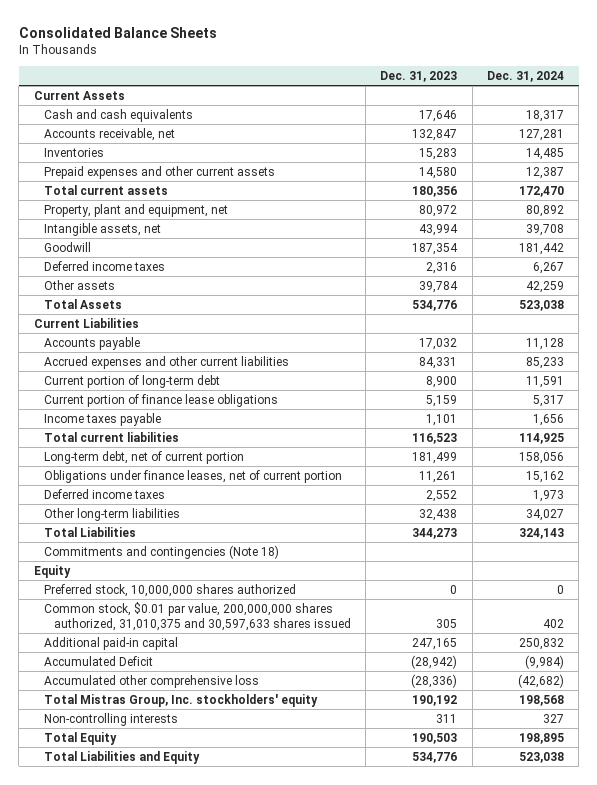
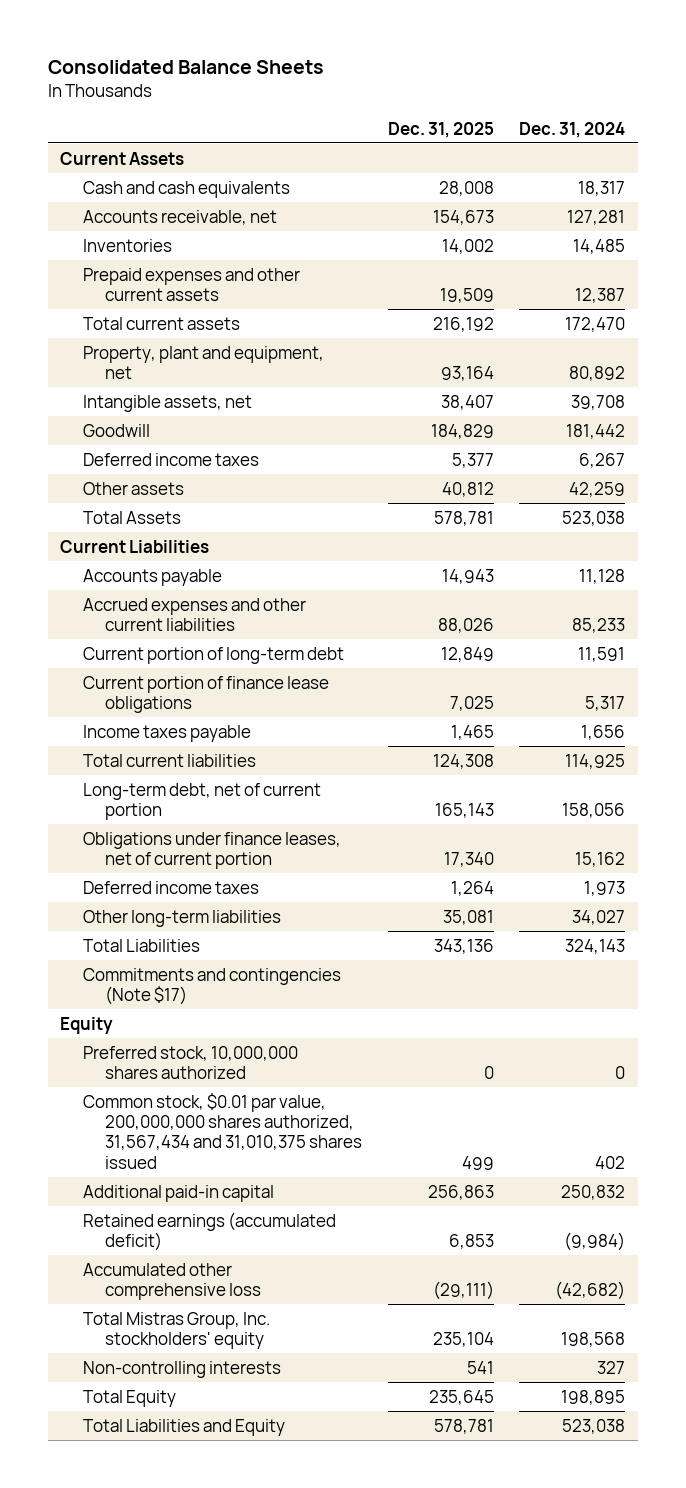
[380,71,458,83] Dec. 31, 2023 -> none
none -> [387,121,494,138] Dec. 31, 2025
[43,544,279,559] Commitments and contingencies (Note 18) -> [82,967,341,1005] Commitments and contingencies (Note $17)
[43,601,351,632] Common stock, $0.01 par value, 200,000,000 shares authorized, 31,010,375 and 30,597,633 shares issued -> [82,1092,362,1169] Common stock, $0.01 par value, 200,000,000 shares authorized, 31,567,434 and 31,010,375 shares issued
[43,655,153,666] Accumulated Deficit -> [82,1211,336,1251] Retained earnings (accumulated deficit)

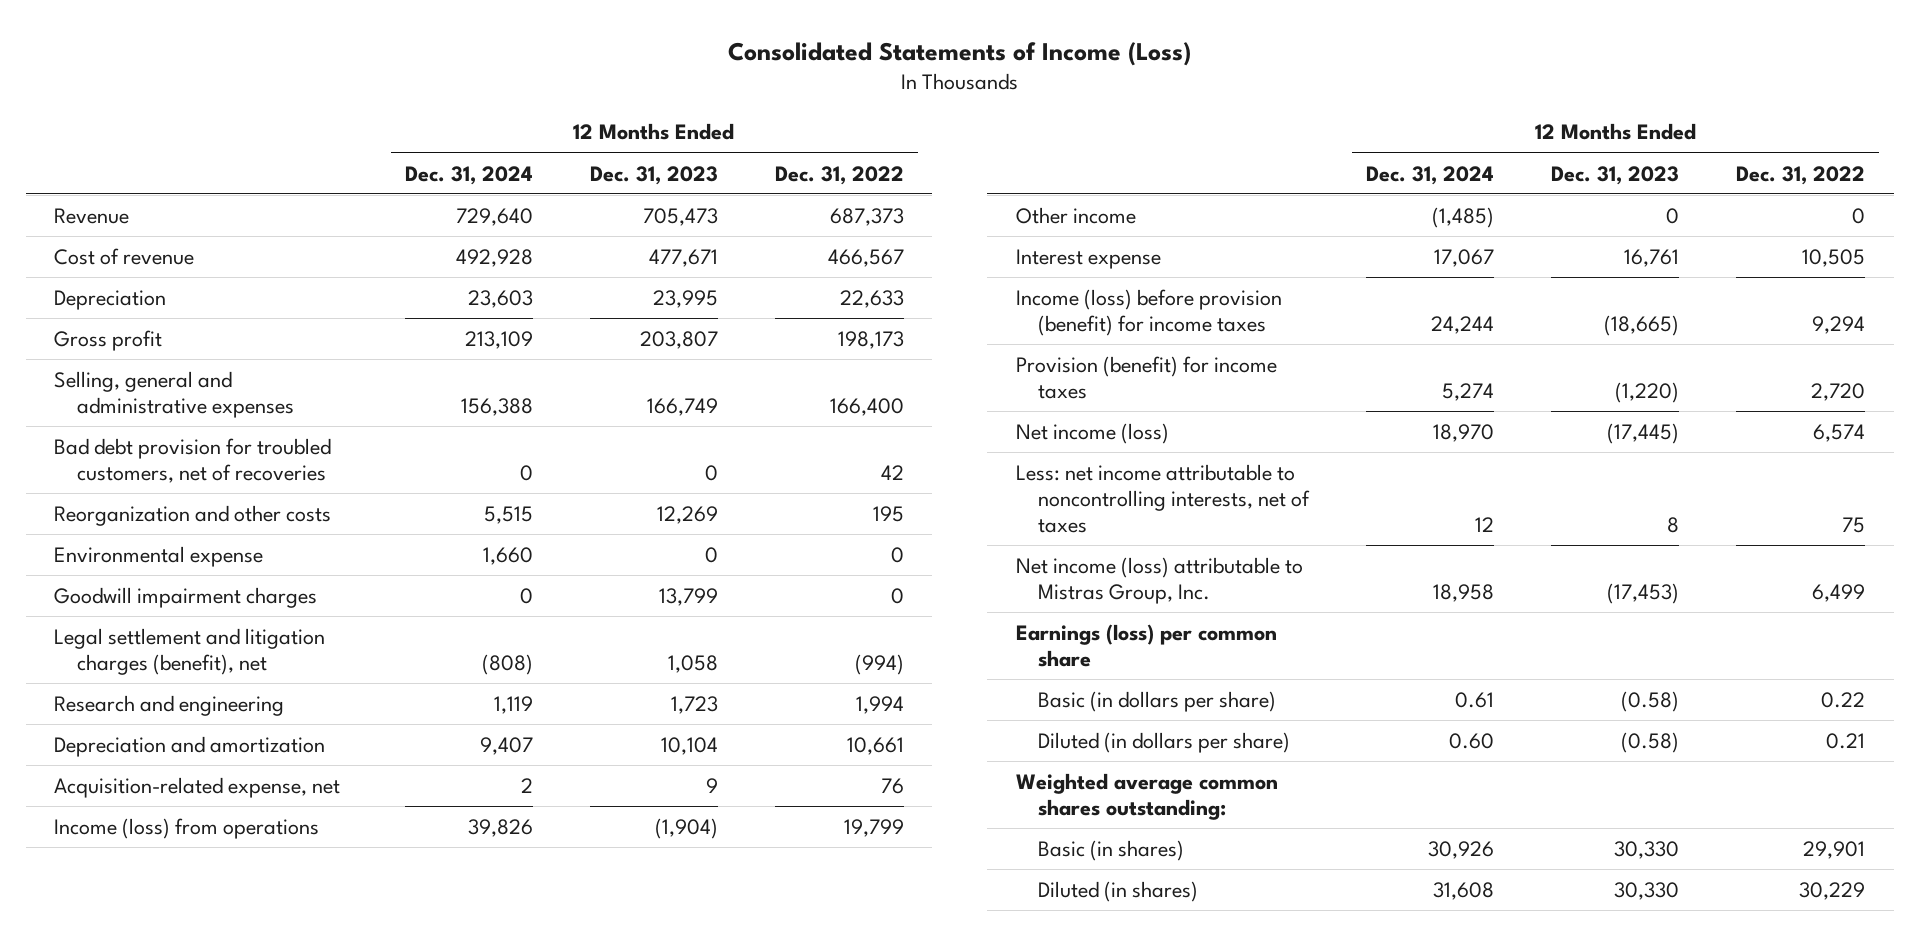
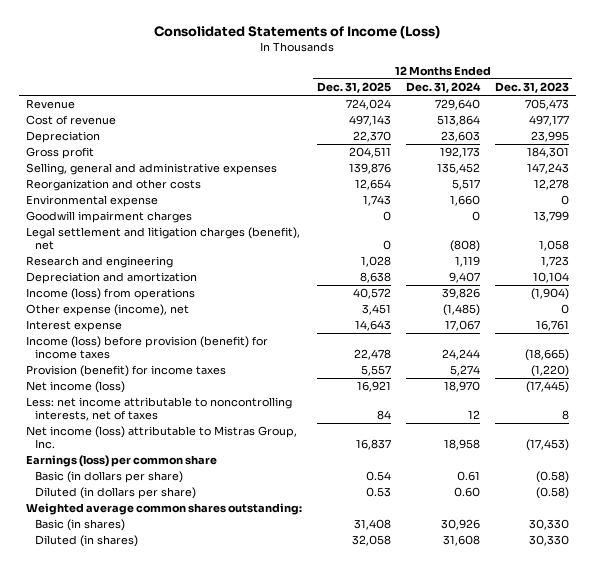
[774,165,904,185] Dec. 31, 2022 -> none
none -> [316,82,391,94] Dec. 31, 2025
[455,248,533,267] 492,928 -> [436,115,480,127] 513,864
[648,248,718,267] 477,671 -> [528,115,569,127] 497,177
[53,437,331,483] Bad debt provision for troubled customers, net of recoveries -> none
[464,330,533,349] 213,109 -> [439,147,480,159] 192,173
[639,330,718,349] 203,807 -> [526,147,569,159] 184,301
[460,397,533,416] 156,388 -> [436,163,480,175] 135,452
[646,397,718,416] 166,749 -> [526,163,569,175] 147,243
[483,505,533,524] 5,515 -> [451,179,480,191] 5,517
[656,505,718,524] 12,269 -> [533,179,569,191] 12,278
[53,776,340,798] Acquisition-related expense, net -> none
[1015,206,1136,224] Other income -> [26,304,190,317] Other expense (income), net

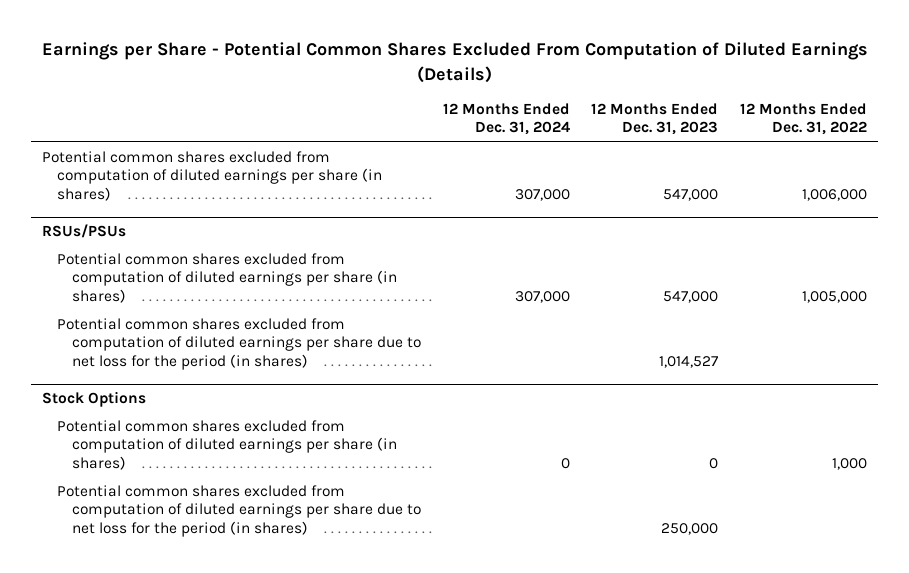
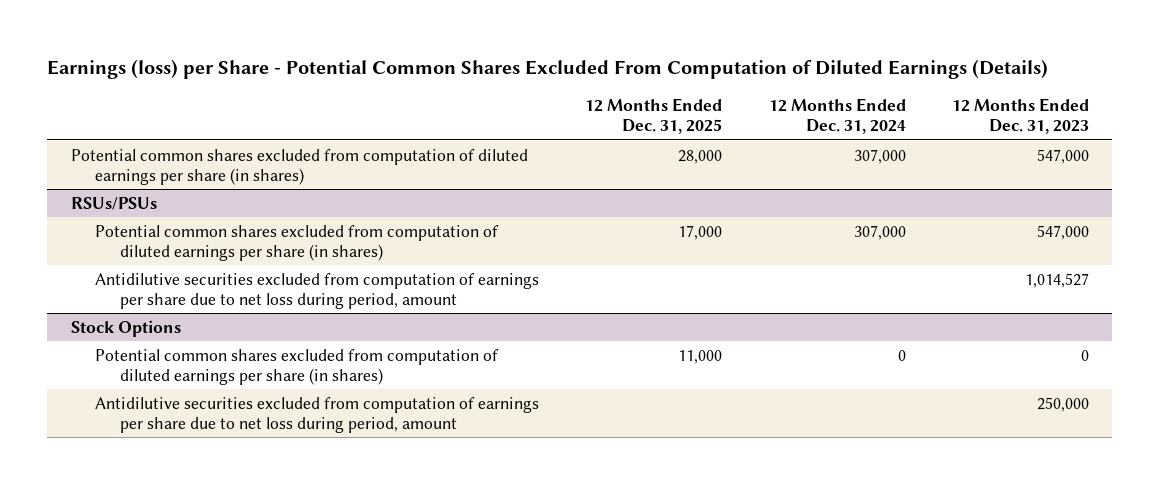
[41,42,868,83] Earnings per Share - Potential Common Shares Excluded From Computation of Diluted Earnings (Details) -> [47,59,1049,80] Earnings (loss) per Share - Potential Common Shares Excluded From Computation of Diluted Earnings (Details)
[740,103,868,136] 12 Months Ended Dec. 31, 2022 -> none
none -> [585,98,723,135] 12 Months Ended Dec. 31, 2025
[56,317,421,370] Potential common shares excluded from computation of diluted earnings per share due to net loss for the period (in shares) -> [95,272,540,309] Antidilutive securities excluded from computation of earnings per share due to net loss during period, amount
[56,484,421,537] Potential common shares excluded from computation of diluted earnings per share due to net loss for the period (in shares) -> [95,396,540,433] Antidilutive securities excluded from computation of earnings per share due to net loss during period, amount

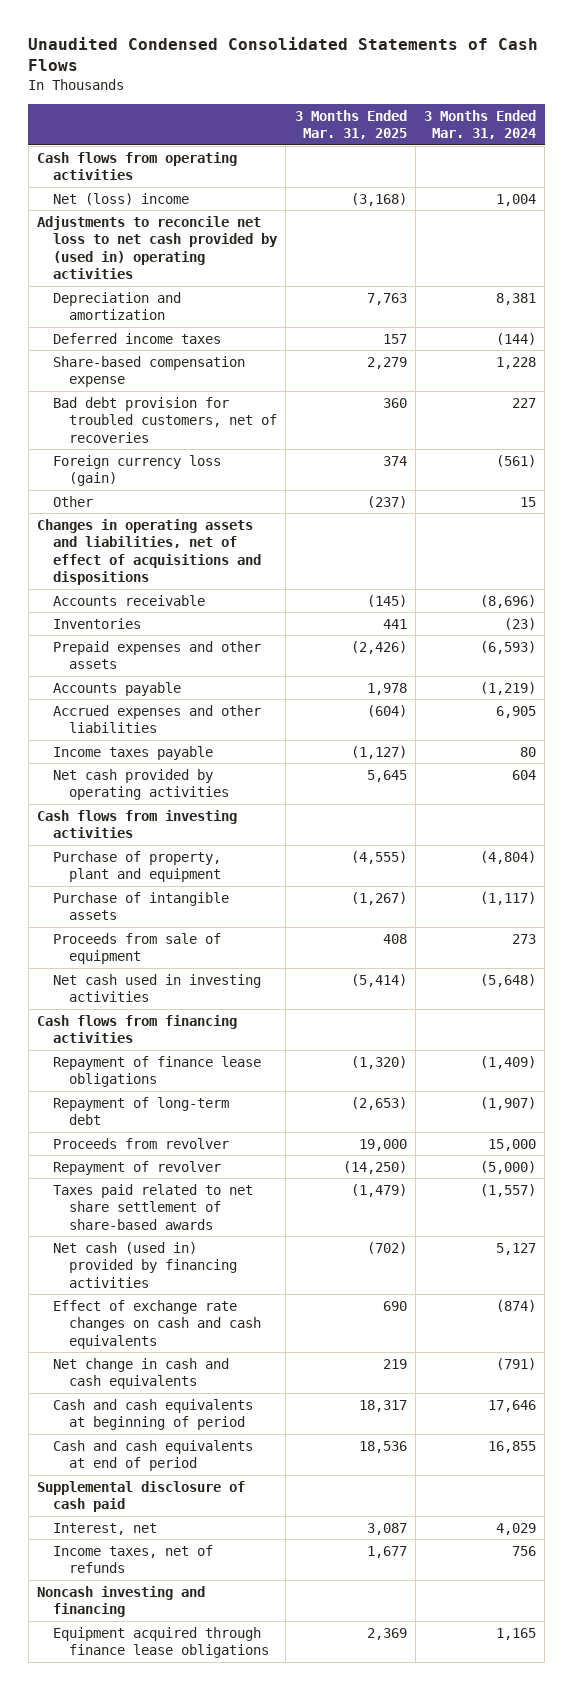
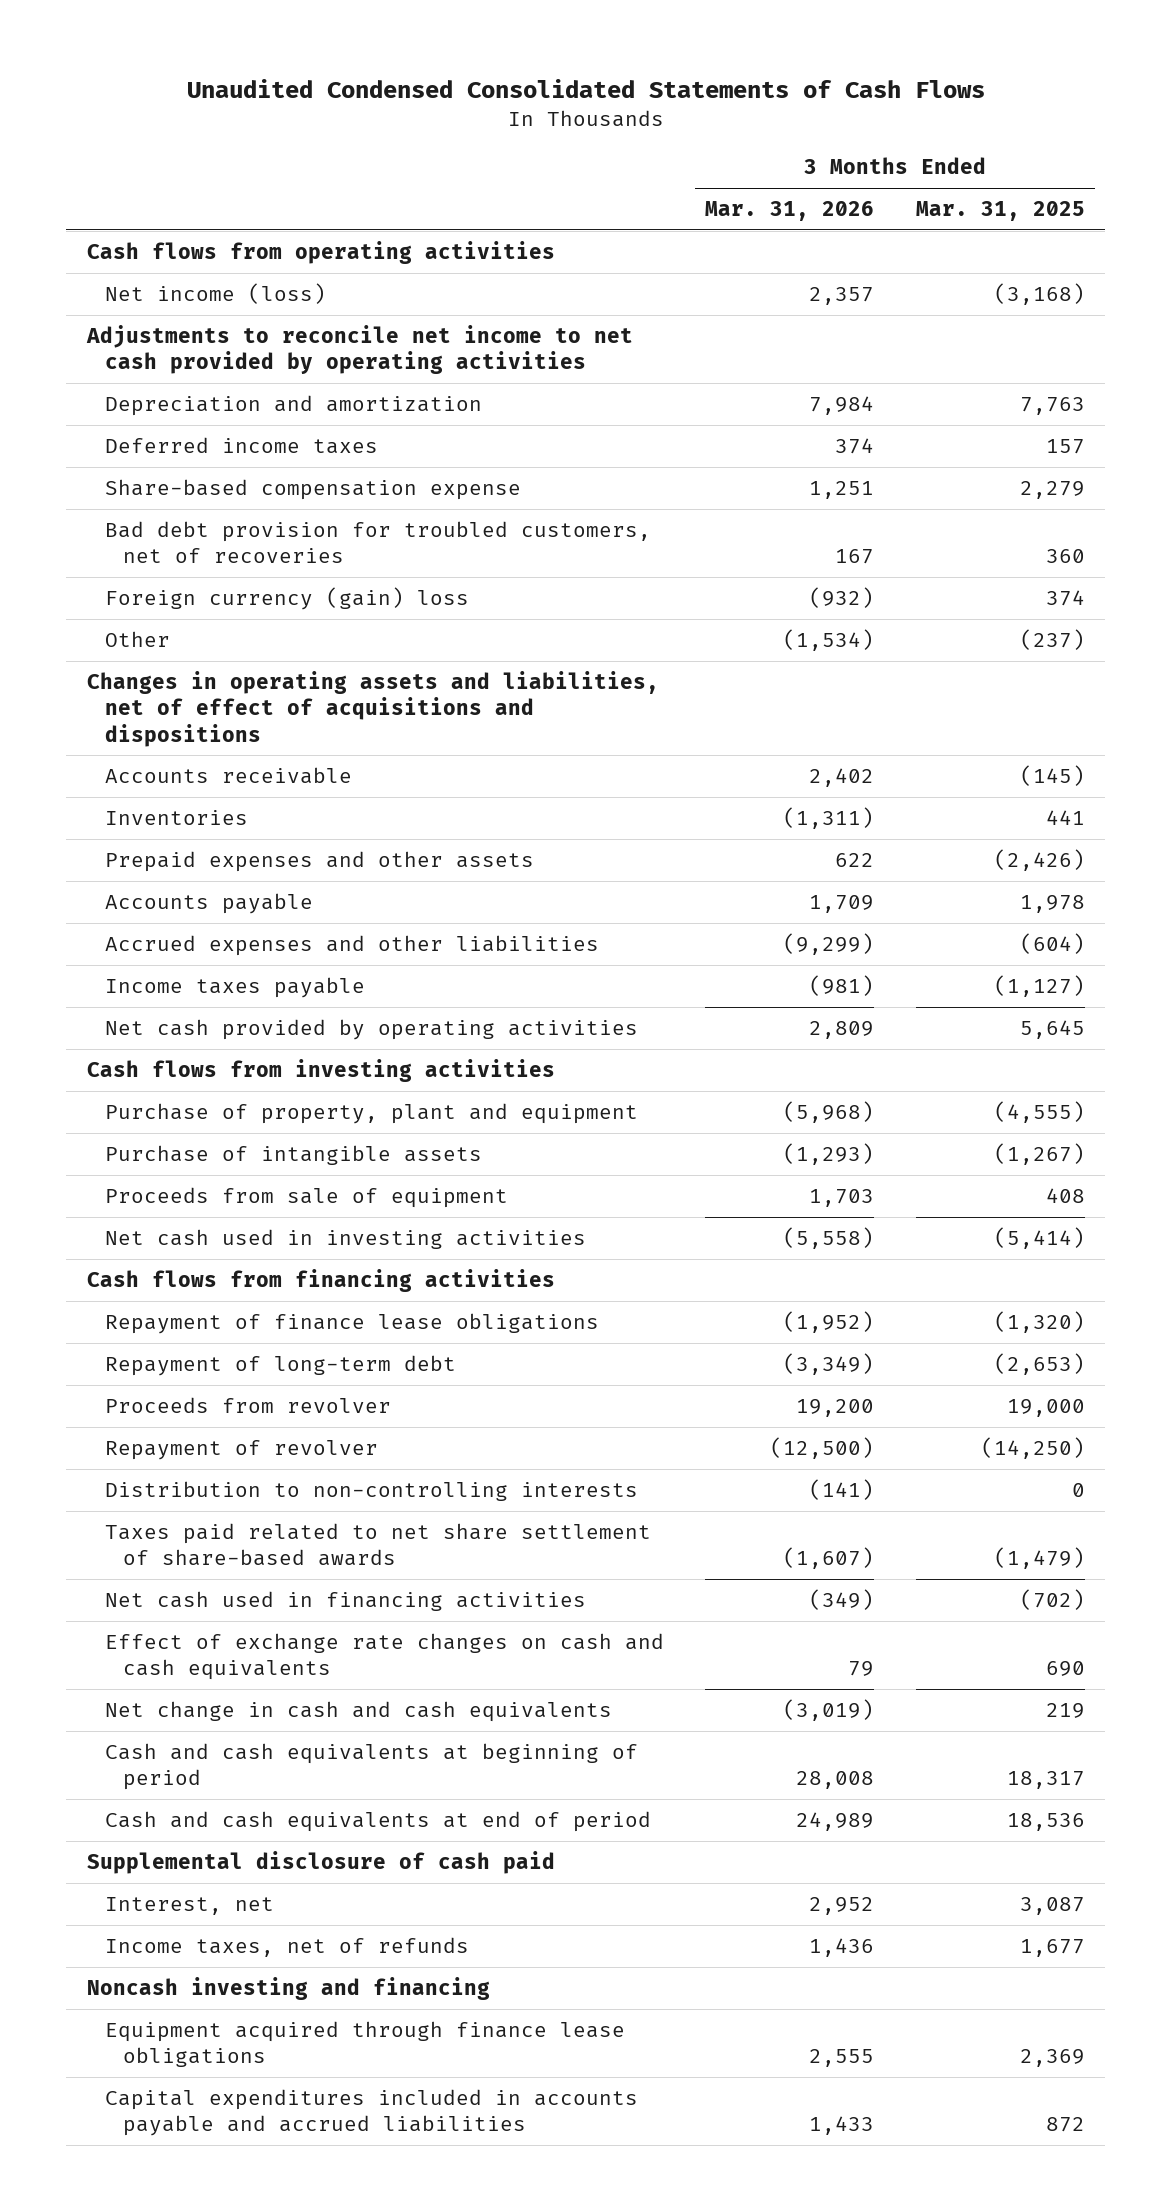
[424,109,537,140] 3 Months Ended Mar. 31, 2024 -> none
none -> [705,201,875,222] Mar. 31, 2026
[52,192,189,205] Net (loss) income -> [105,282,327,304] Net income (loss)
[37,215,278,280] Adjustments to reconcile net loss to net cash provided by (used in) operating activities -> [85,324,633,375] Adjustments to reconcile net income to net cash provided by operating activities
[52,454,221,487] Foreign currency loss (gain) -> [105,586,470,610] Foreign currency (gain) loss
none -> [105,1480,639,1501] Distribution to non-controlling interests
[52,1241,237,1288] Net cash (used in) provided by financing activities -> [105,1590,587,1611] Net cash used in financing activities
none -> [105,2088,639,2137] Capital expenditures included in accounts payable and accrued liabilities

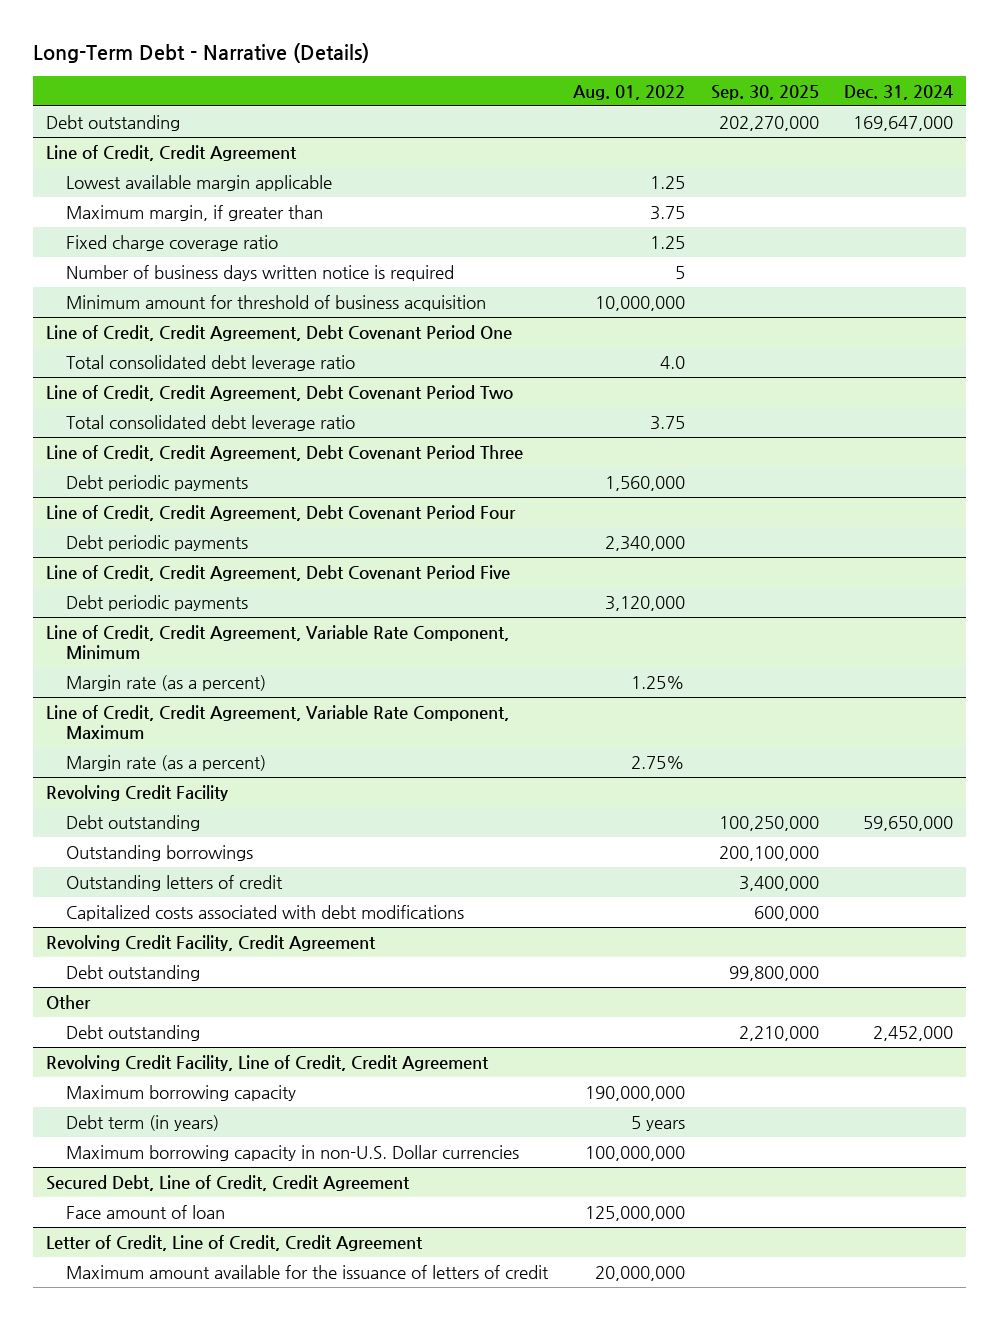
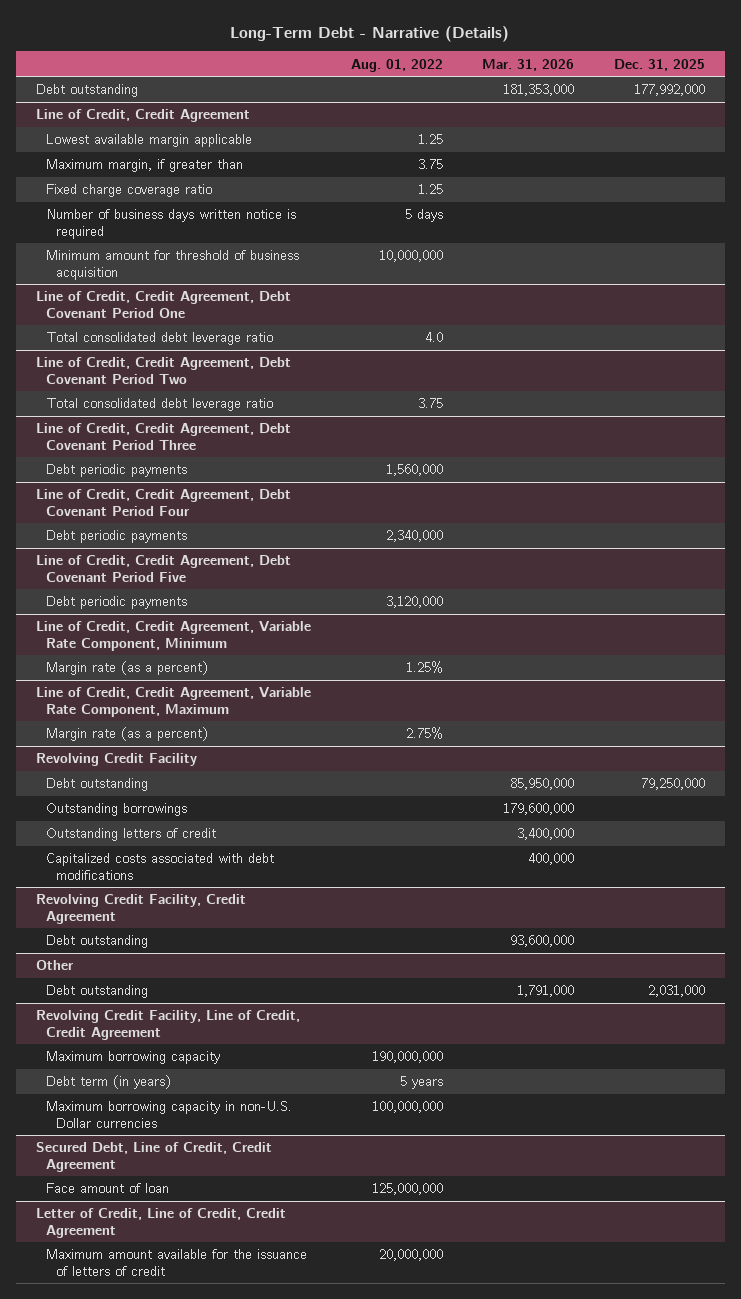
[710,84,819,100] Sep. 30, 2025 -> none
[844,84,954,100] Dec. 31, 2024 -> none
none -> [482,58,575,71] Mar. 31, 2026
none -> [613,58,705,71] Dec. 31, 2025
[675,265,686,279] 5 -> [404,209,443,223] 5 days

